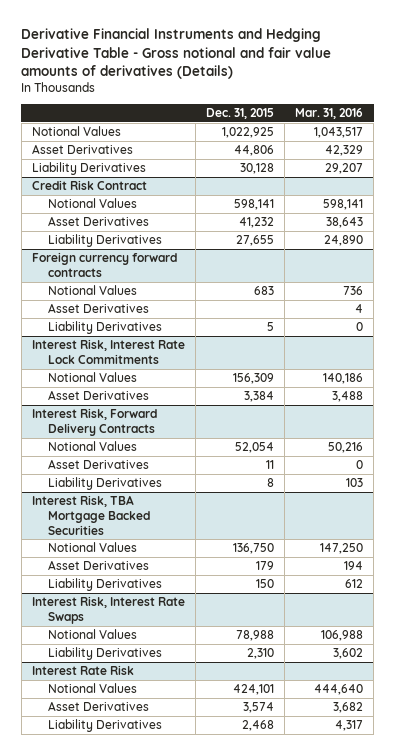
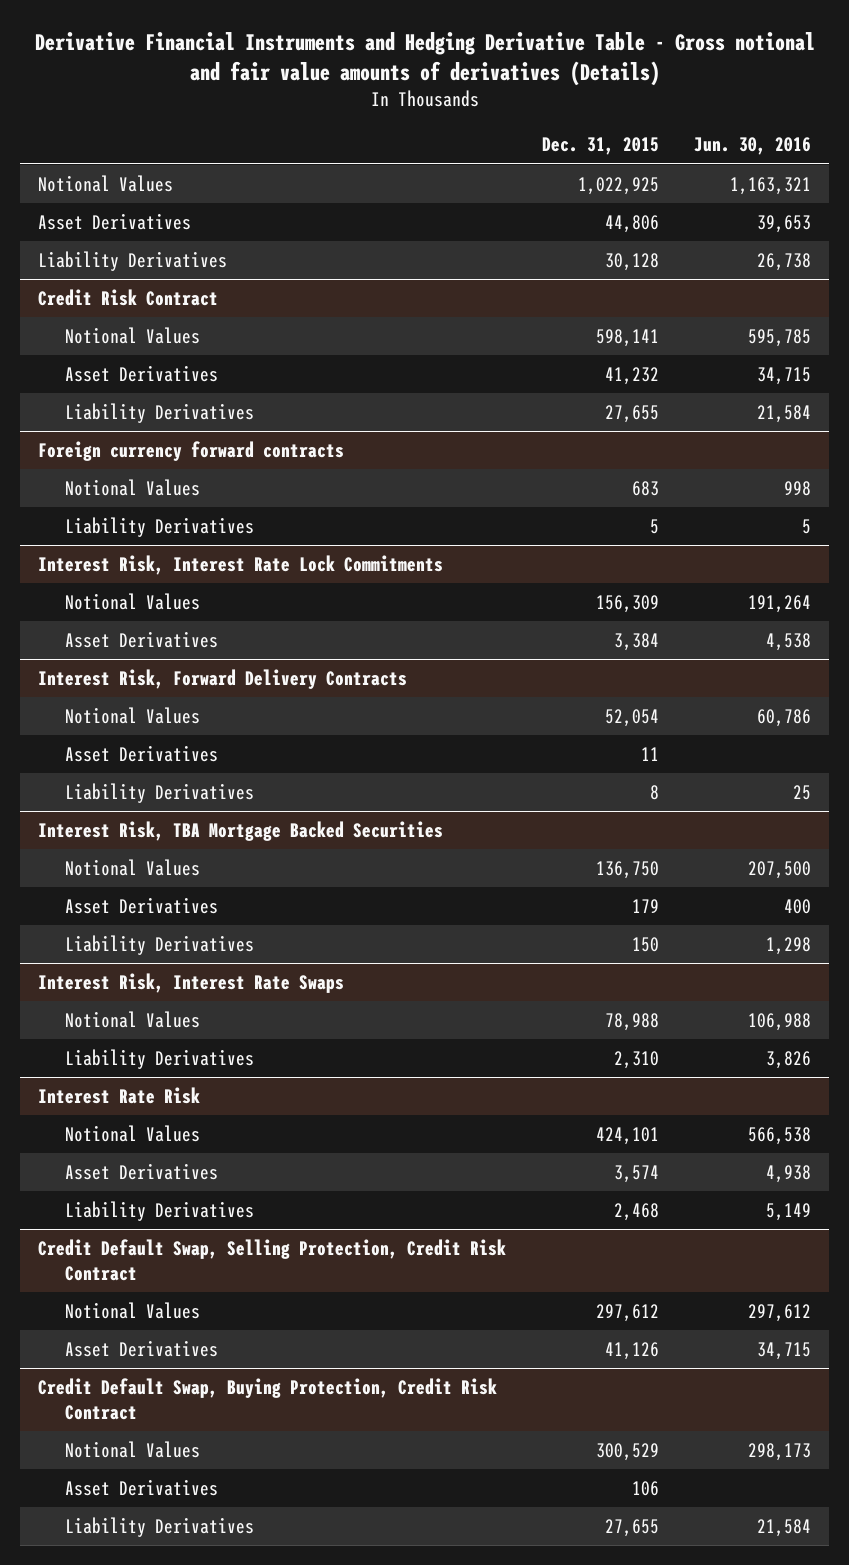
[295,108,364,120] Mar. 31, 2016 -> none
none -> [694,137,812,156] Jun. 30, 2016
[47,303,149,314] Asset Derivatives -> none
none -> [37,1238,506,1281] Credit Default Swap, Selling Protection, Credit Risk Contract
none -> [65,1301,201,1319] Notional Values
none -> [65,1339,219,1357] Asset Derivatives
none -> [37,1377,497,1420] Credit Default Swap, Buying Protection, Credit Risk Contract
none -> [65,1440,201,1458] Notional Values
none -> [65,1478,219,1496] Asset Derivatives
none -> [65,1516,255,1537] Liability Derivatives

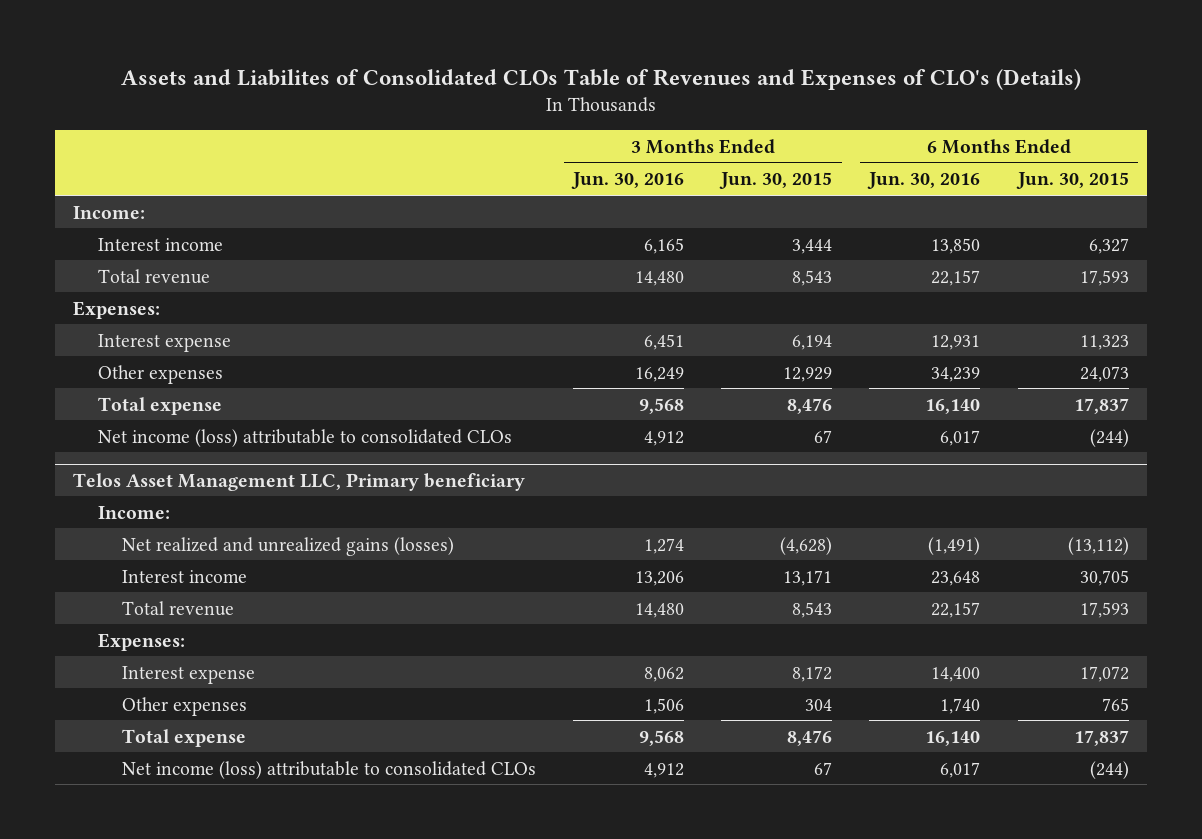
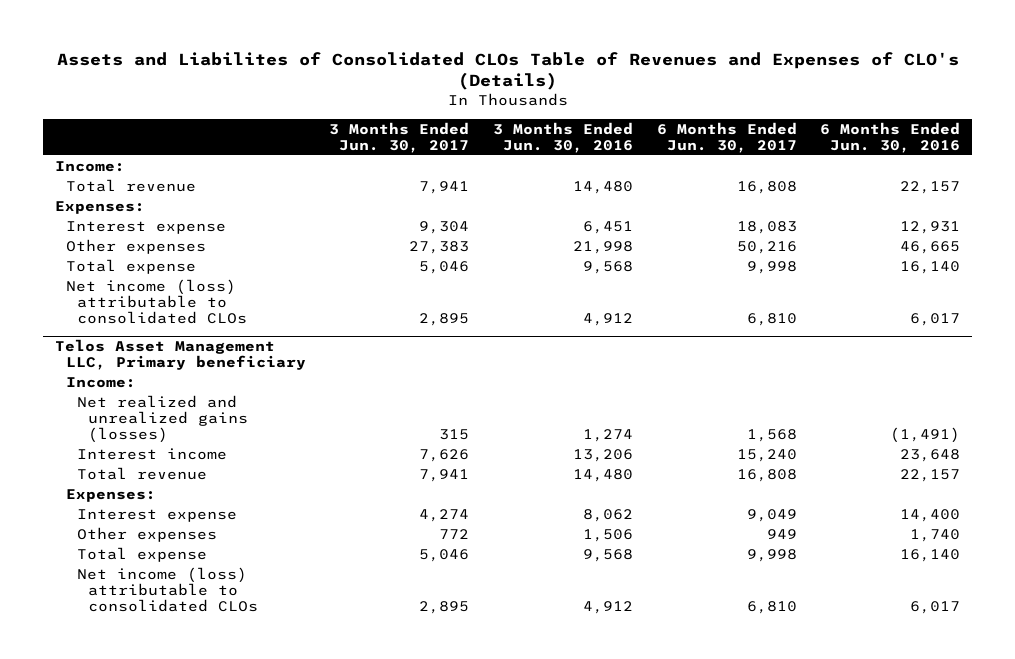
[719,172,833,190] Jun. 30, 2015 -> none
[1015,172,1129,190] Jun. 30, 2015 -> none
none -> [329,121,470,153] 3 Months Ended Jun. 30, 2017
none -> [656,121,797,153] 6 Months Ended Jun. 30, 2017
[97,237,223,251] Interest income -> none
[635,366,685,382] 16,249 -> [572,240,633,254] 21,998
[931,366,981,382] 34,239 -> [900,240,961,254] 46,665

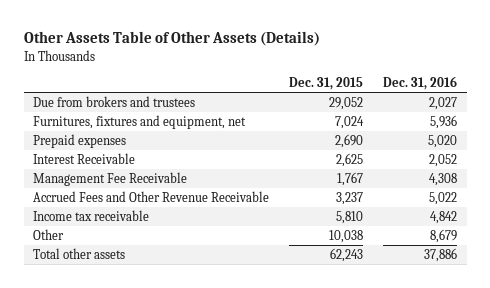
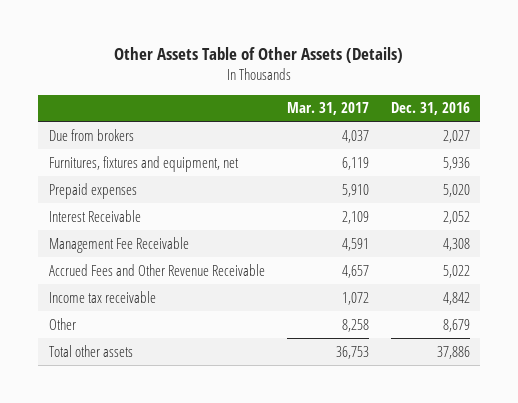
[289,77,364,91] Dec. 31, 2015 -> none
none -> [286,102,369,116] Mar. 31, 2017
[33,95,196,107] Due from brokers and trustees -> [48,128,134,141] Due from brokers

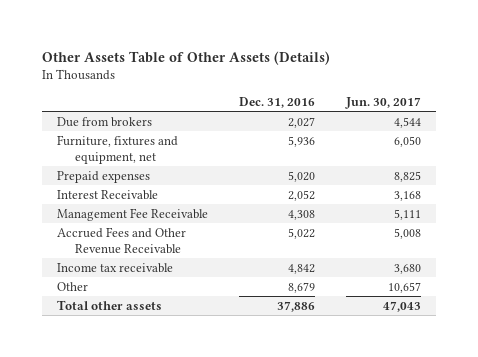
[286,102,369,116] Mar. 31, 2017 -> none
none -> [344,96,421,109] Jun. 30, 2017
[48,155,239,172] Furnitures, fixtures and equipment, net -> [57,134,179,164] Furniture, fixtures and equipment, net

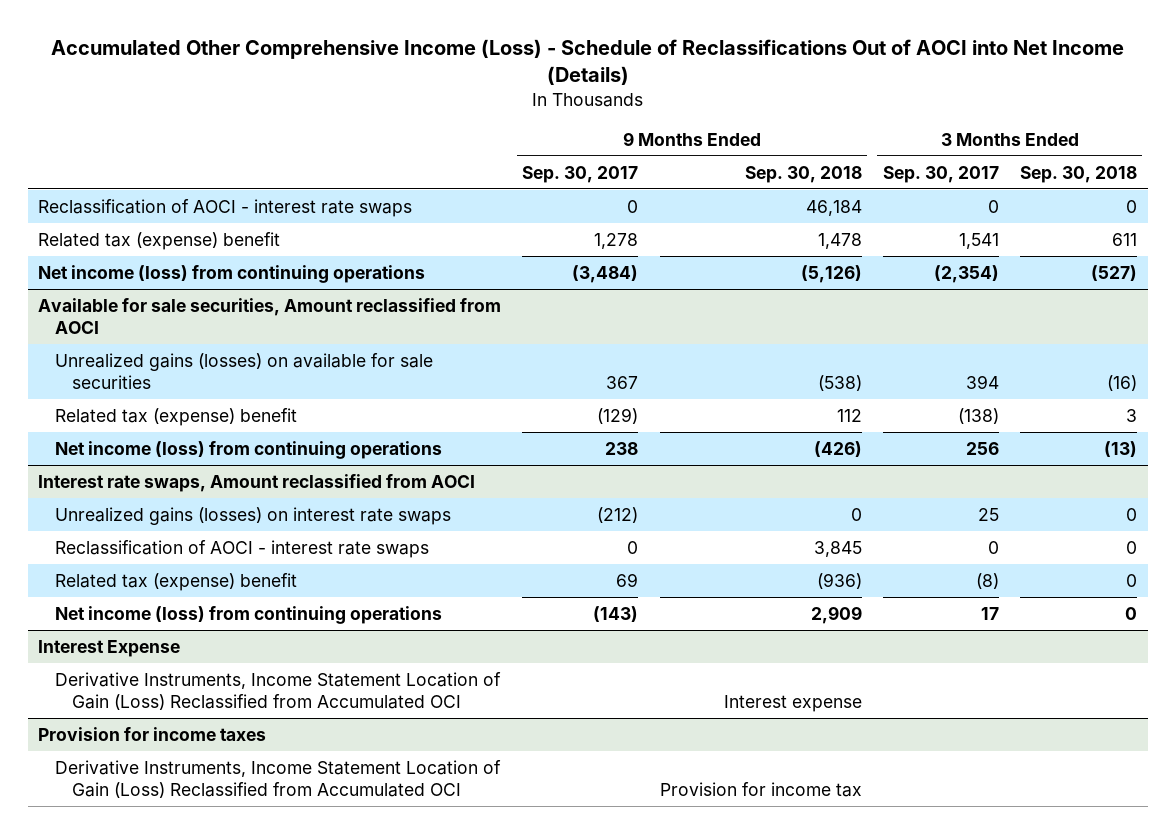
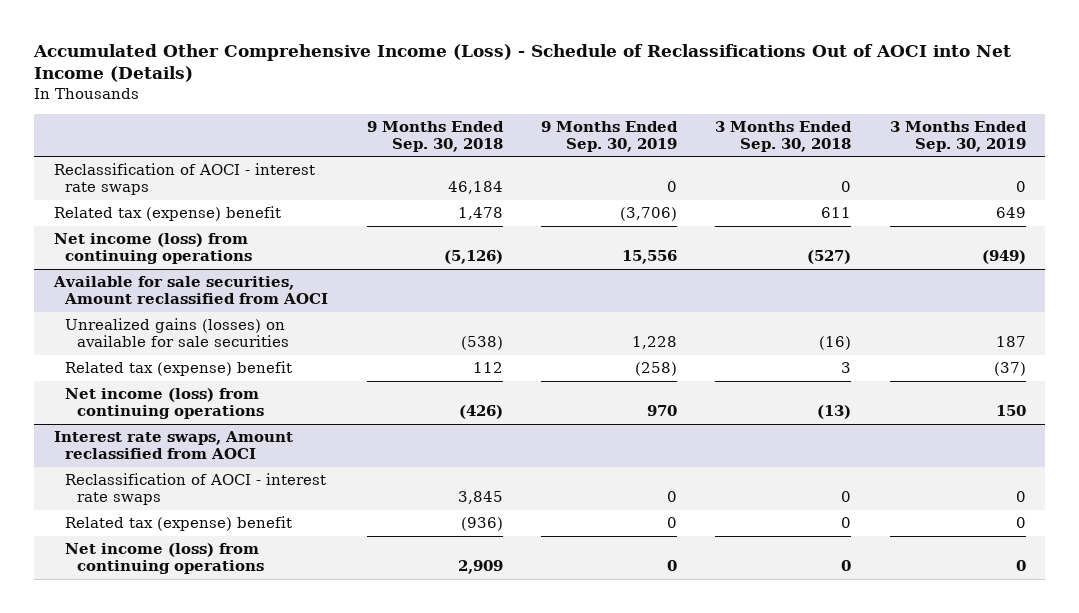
[522,165,639,183] Sep. 30, 2017 -> none
[882,165,999,183] Sep. 30, 2017 -> none
none -> [541,120,679,152] 9 Months Ended Sep. 30, 2019
none -> [889,120,1027,152] 3 Months Ended Sep. 30, 2019
[55,506,452,525] Unrealized gains (losses) on interest rate swaps -> none
[38,639,181,657] Interest Expense -> none
[55,671,502,711] Derivative Instruments, Income Statement Location of Gain (Loss) Reclassified from Accumulated OCI -> none
[38,726,267,741] Provision for income taxes -> none
[55,759,502,799] Derivative Instruments, Income Statement Location of Gain (Loss) Reclassified from Accumulated OCI -> none

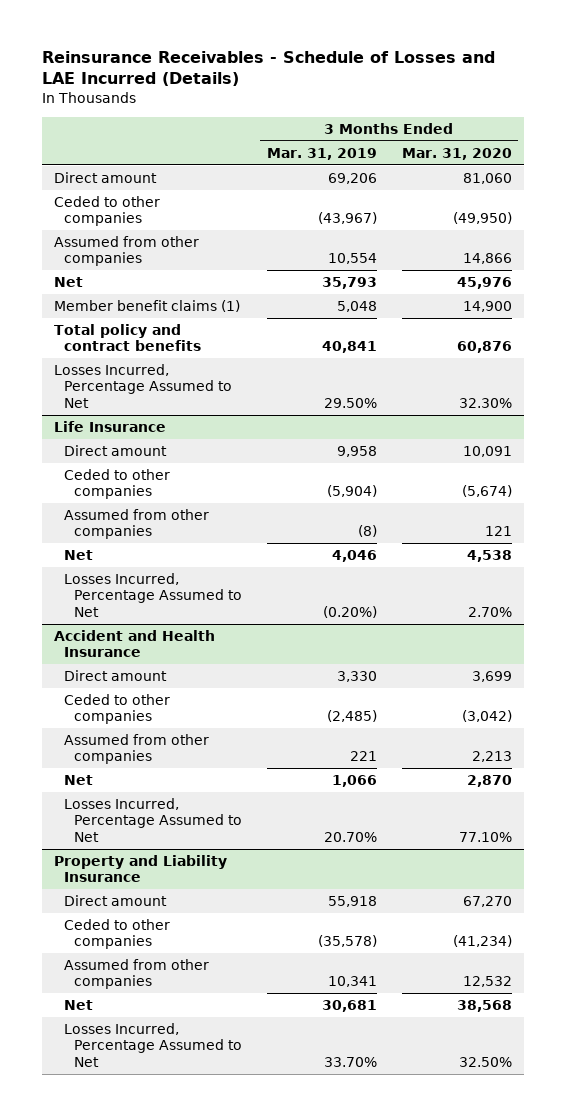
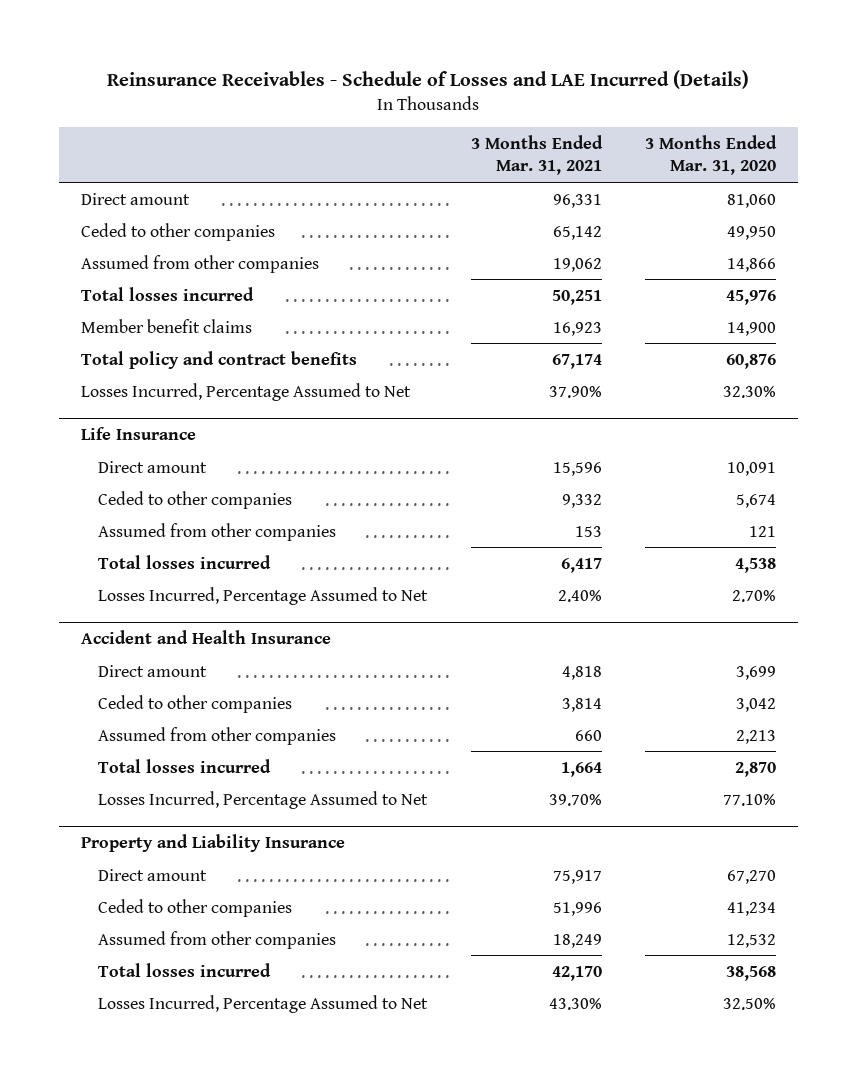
[266,147,377,160] Mar. 31, 2019 -> none
none -> [470,134,603,176] 3 Months Ended Mar. 31, 2021
[452,212,512,225] (49,950) -> [727,225,777,240] 49,950
[54,277,84,288] Net -> [80,286,254,301] Total losses incurred
[54,300,241,313] Member benefit claims (1) -> [80,318,252,333] Member benefit claims
[461,485,512,498] (5,674) -> [736,493,777,508] 5,674
[63,550,93,561] Net -> [98,554,272,569] Total losses incurred
[461,710,512,723] (3,042) -> [736,697,777,712] 3,042
[63,775,93,786] Net -> [98,758,272,773] Total losses incurred
[452,935,512,948] (41,234) -> [727,901,777,916] 41,234
[63,1000,93,1011] Net -> [98,962,272,977] Total losses incurred

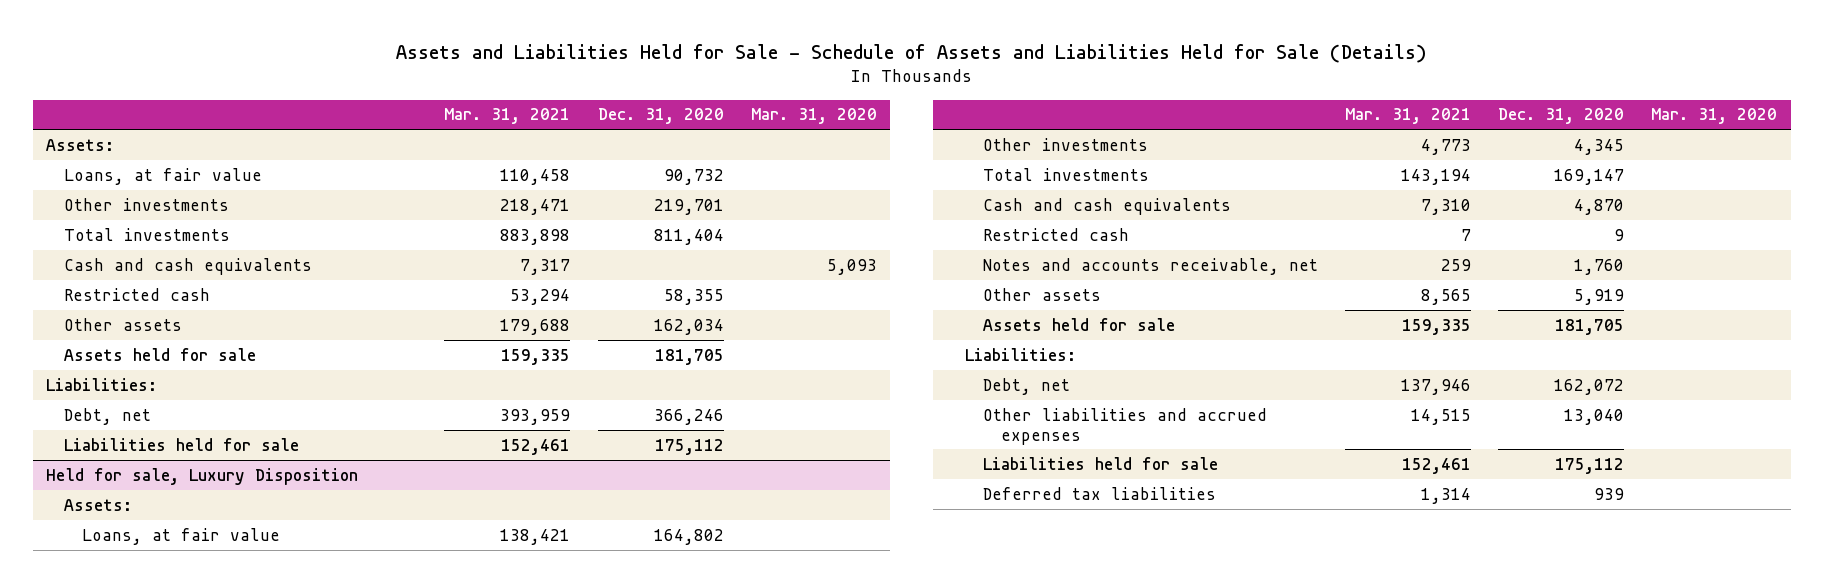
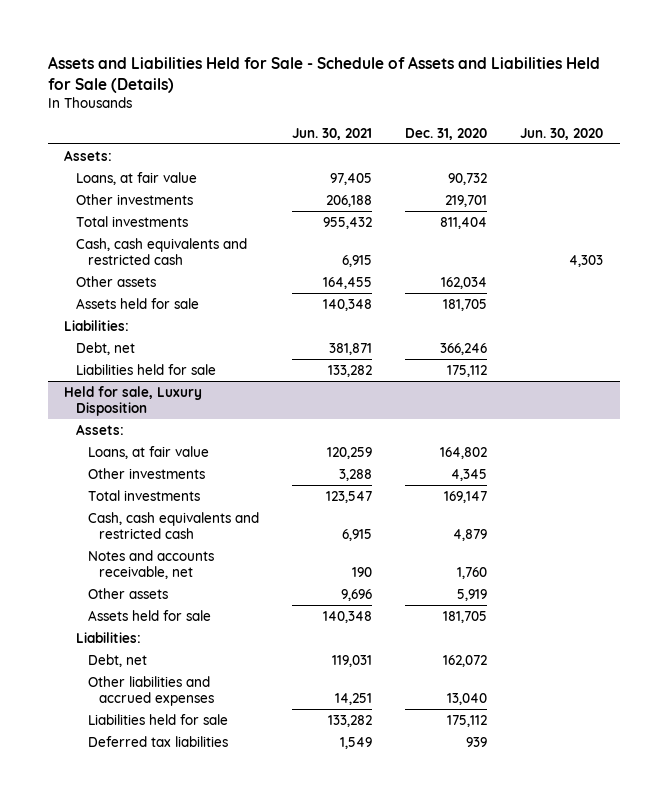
[444,108,571,125] Mar. 31, 2021 -> none
[750,108,877,125] Mar. 31, 2020 -> none
none -> [291,127,372,140] Jun. 30, 2021
none -> [520,127,604,140] Jun. 30, 2020
[64,287,211,301] Restricted cash -> none
[64,257,313,275] Cash and cash equivalents -> [75,237,247,266] Cash, cash equivalents and restricted cash
[982,227,1129,241] Restricted cash -> none
[982,197,1231,215] Cash and cash equivalents -> [87,511,259,540] Cash, cash equivalents and restricted cash
[1574,198,1625,215] 4,870 -> [453,529,488,542] 4,879

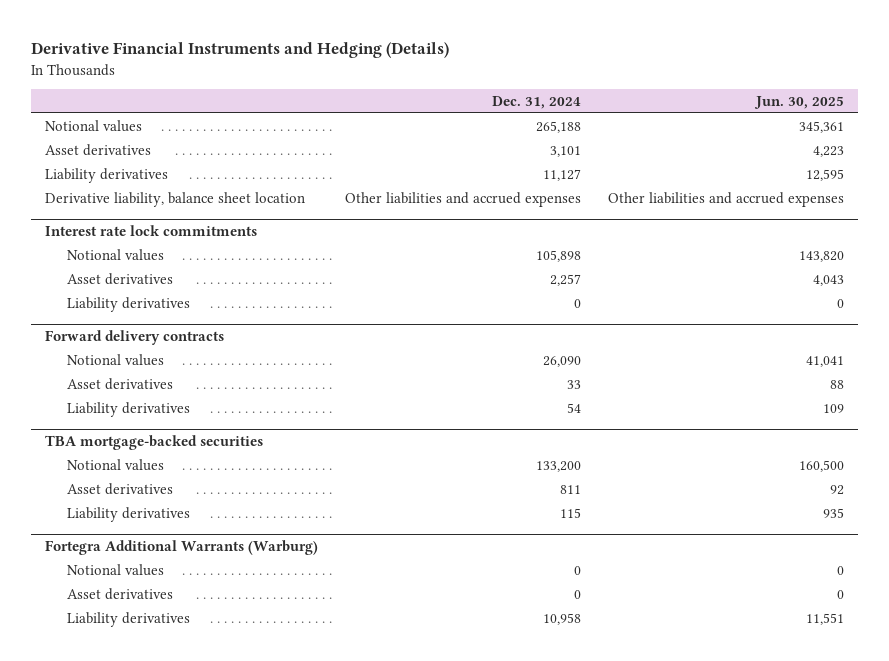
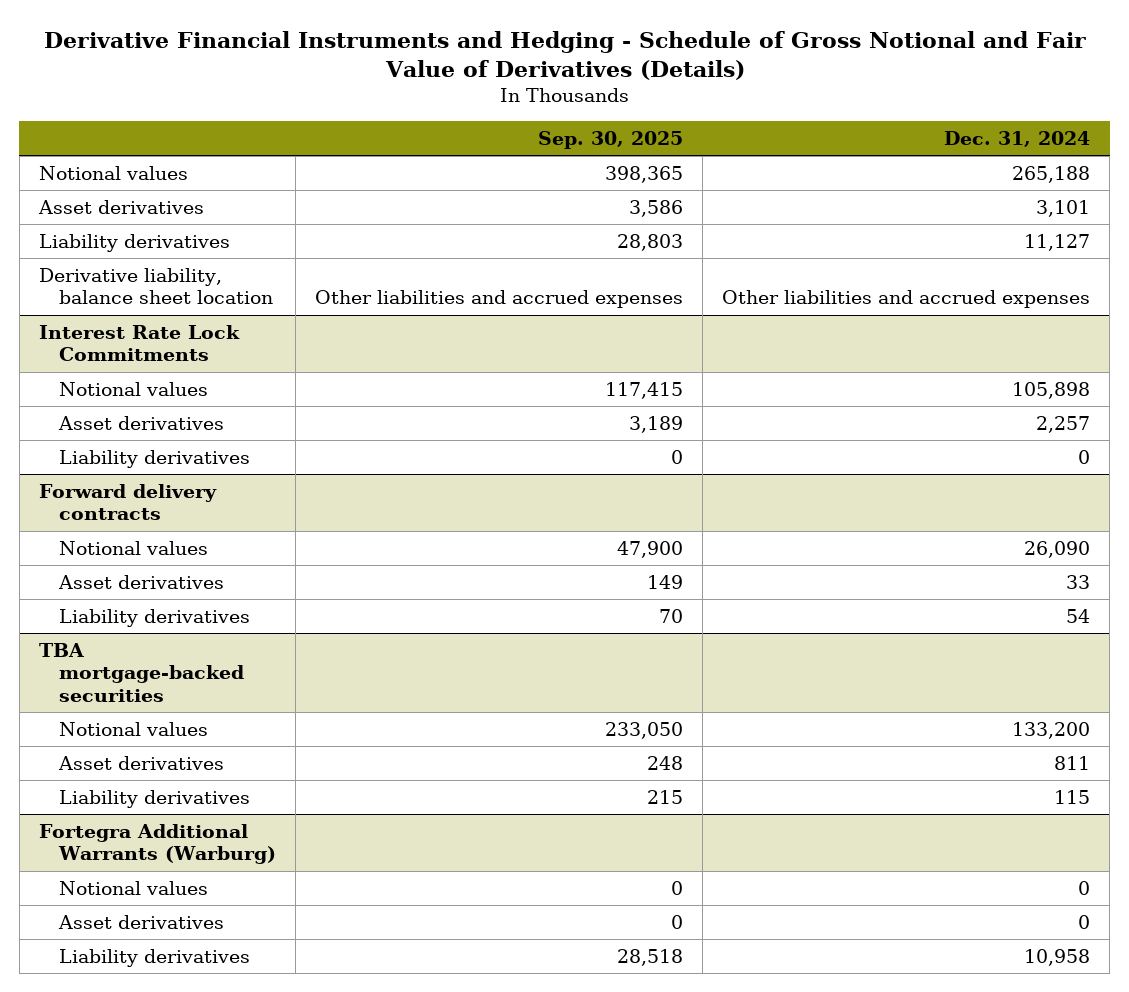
[31,42,450,59] Derivative Financial Instruments and Hedging (Details) -> [43,31,1086,81] Derivative Financial Instruments and Hedging - Schedule of Gross Notional and Fair Value of Derivatives (Details)
[754,96,845,110] Jun. 30, 2025 -> none
none -> [537,131,683,150] Sep. 30, 2025
[44,224,257,236] Interest rate lock commitments -> [38,324,240,362] Interest Rate Lock Commitments

